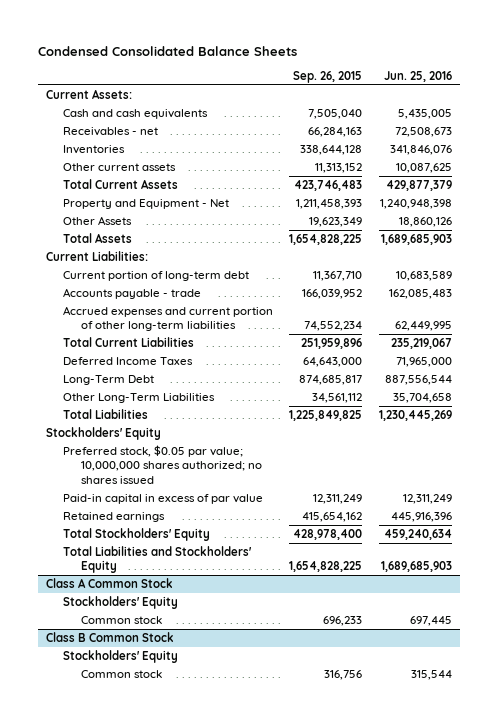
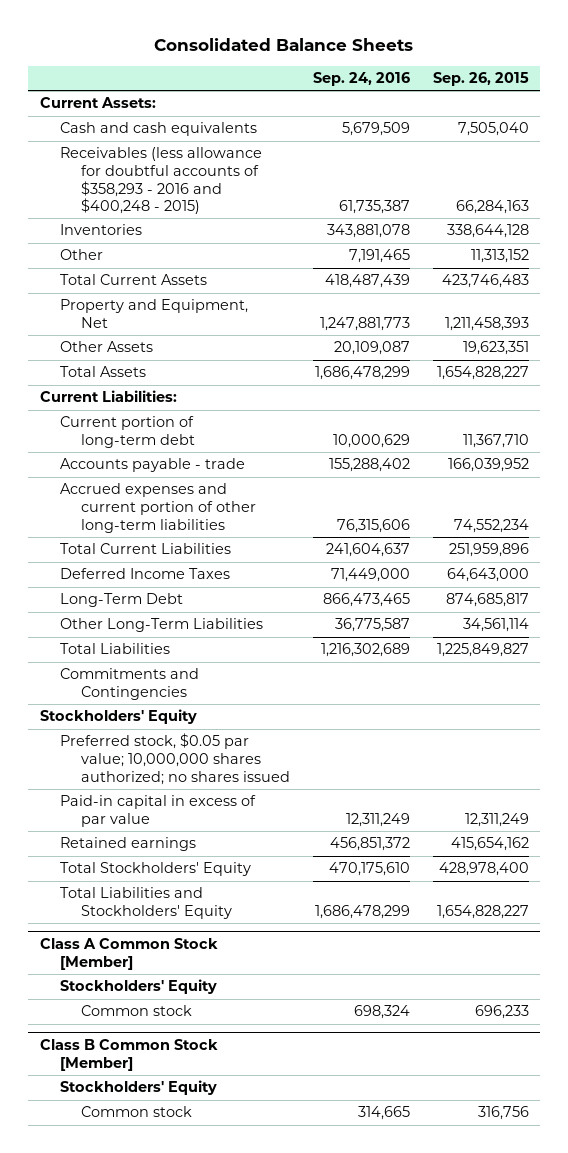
[37,45,297,56] Condensed Consolidated Balance Sheets -> [154,38,414,52] Consolidated Balance Sheets
[383,70,452,82] Jun. 25, 2016 -> none
none -> [312,72,410,87] Sep. 24, 2016
[63,126,159,136] Receivables - net -> [60,147,263,215] Receivables (less allowance for doubtful accounts of $358,293 - 2016 and $400,248 - 2015)
[63,162,177,171] Other current assets -> [60,249,104,261] Other
[63,198,230,209] Property and Equipment - Net -> [60,299,249,329] Property and Equipment, Net
[309,216,363,227] 19,623,349 -> [462,341,529,356] 19,623,351
[289,233,363,245] 1,654,828,225 -> [436,366,529,381] 1,654,828,227
[312,392,363,403] 34,561,112 -> [462,618,529,633] 34,561,114
[289,409,363,421] 1,225,849,825 -> [436,643,529,658] 1,225,849,827
none -> [60,668,200,701] Commitments and Contingencies
[289,561,363,573] 1,654,828,225 -> [436,905,529,920] 1,654,828,227
[46,577,174,588] Class A Common Stock -> [39,938,218,970] Class A Common Stock [Member]
[46,631,175,642] Class B Common Stock -> [39,1039,218,1071] Class B Common Stock [Member]

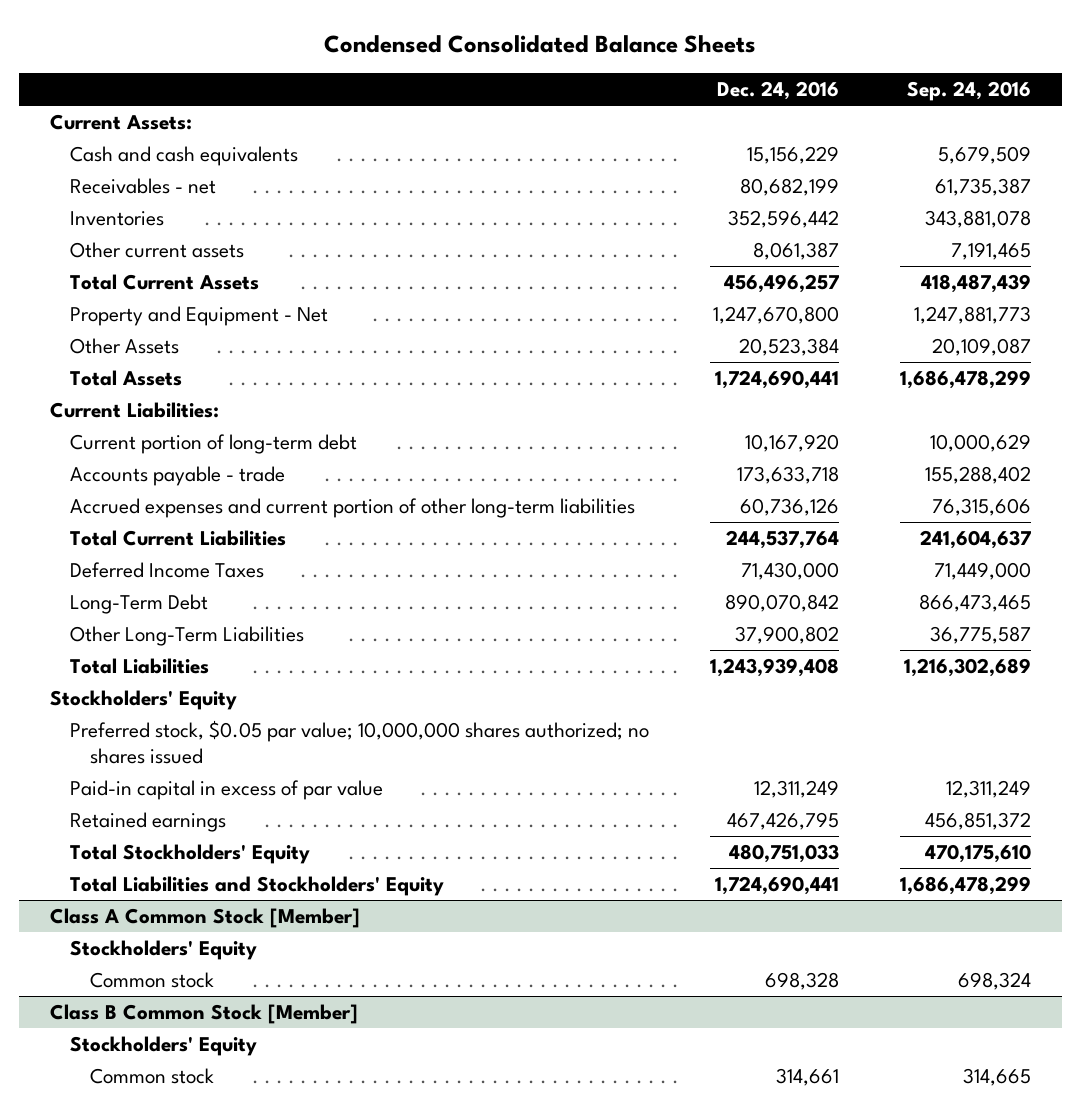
[154,38,414,52] Consolidated Balance Sheets -> [324,35,757,54] Condensed Consolidated Balance Sheets
[432,72,529,87] Sep. 26, 2015 -> none
none -> [716,81,839,101] Dec. 24, 2016
[60,147,263,215] Receivables (less allowance for doubtful accounts of $358,293 - 2016 and $400,248 - 2015) -> [69,178,216,195] Receivables - net
[60,249,104,261] Other -> [69,242,244,259] Other current assets
[60,299,249,329] Property and Equipment, Net -> [69,306,328,327] Property and Equipment - Net
[60,668,200,701] Commitments and Contingencies -> none

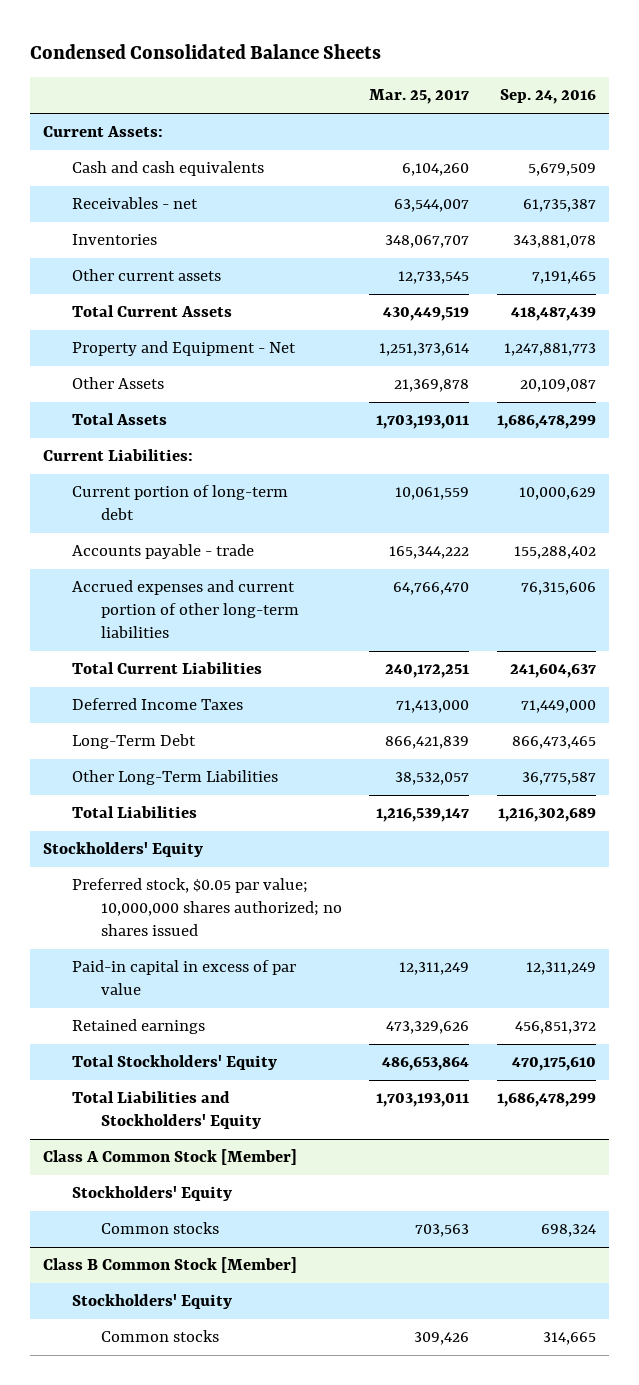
[716,81,839,101] Dec. 24, 2016 -> none
none -> [369,89,470,105] Mar. 25, 2017
[89,972,214,989] Common stock -> [101,1222,220,1235] Common stocks
[89,1068,214,1085] Common stock -> [101,1330,220,1343] Common stocks

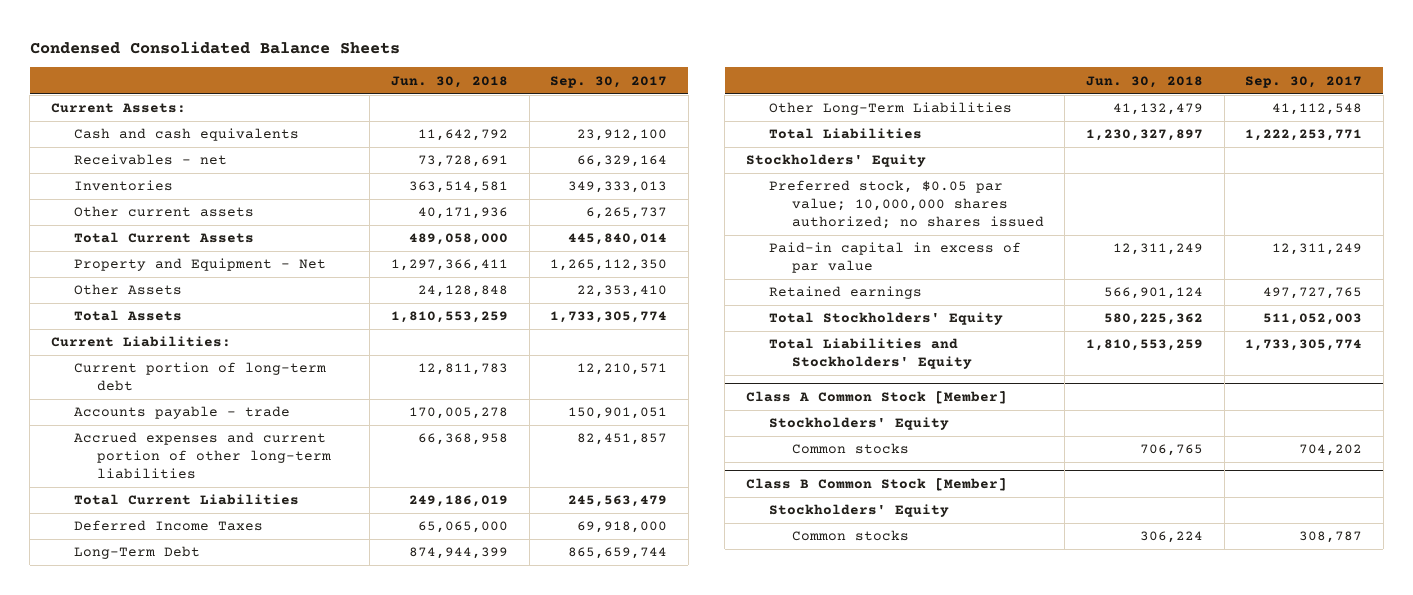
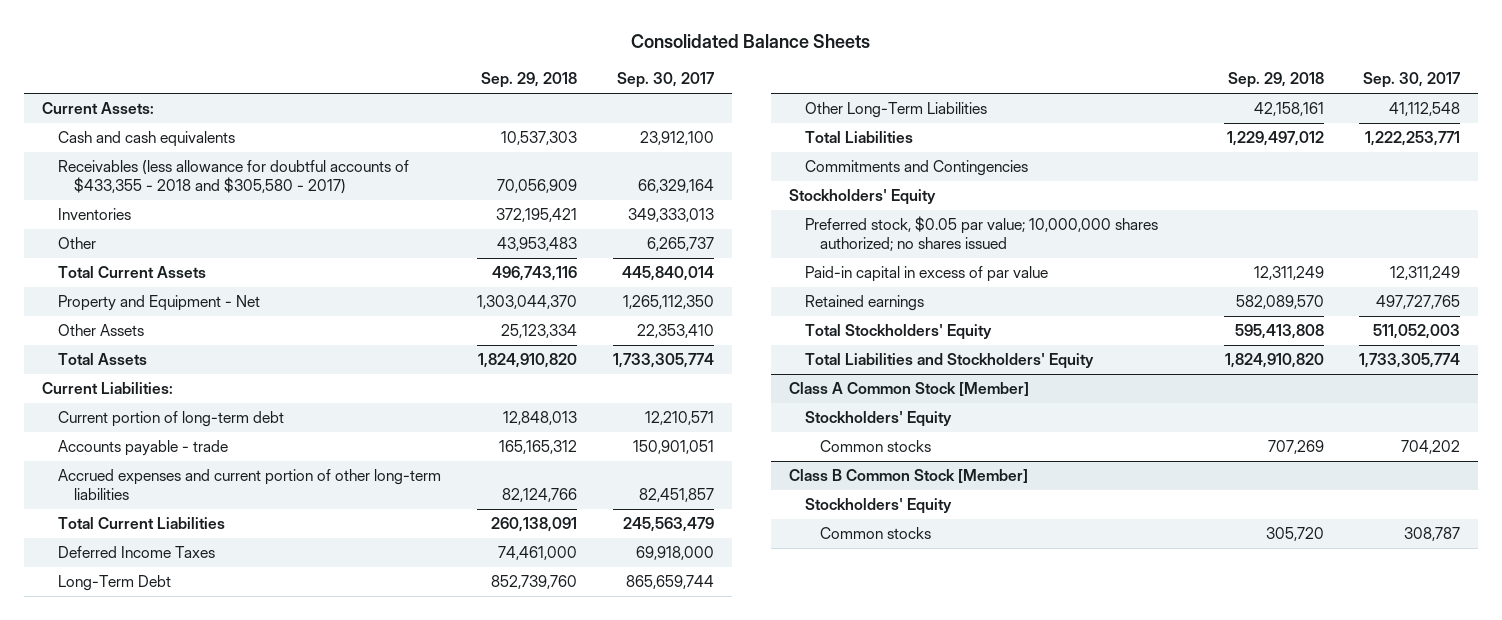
[29,40,400,54] Condensed Consolidated Balance Sheets -> [631,34,871,49] Consolidated Balance Sheets
[391,75,509,88] Jun. 30, 2018 -> none
none -> [480,72,577,89] Sep. 29, 2018
[73,154,227,166] Receivables - net -> [57,160,409,195] Receivables (less allowance for doubtful accounts of $433,355 - 2018 and $305,580 - 2017)
[73,206,254,218] Other current assets -> [57,237,96,250] Other
none -> [804,160,1028,177] Commitments and Contingencies

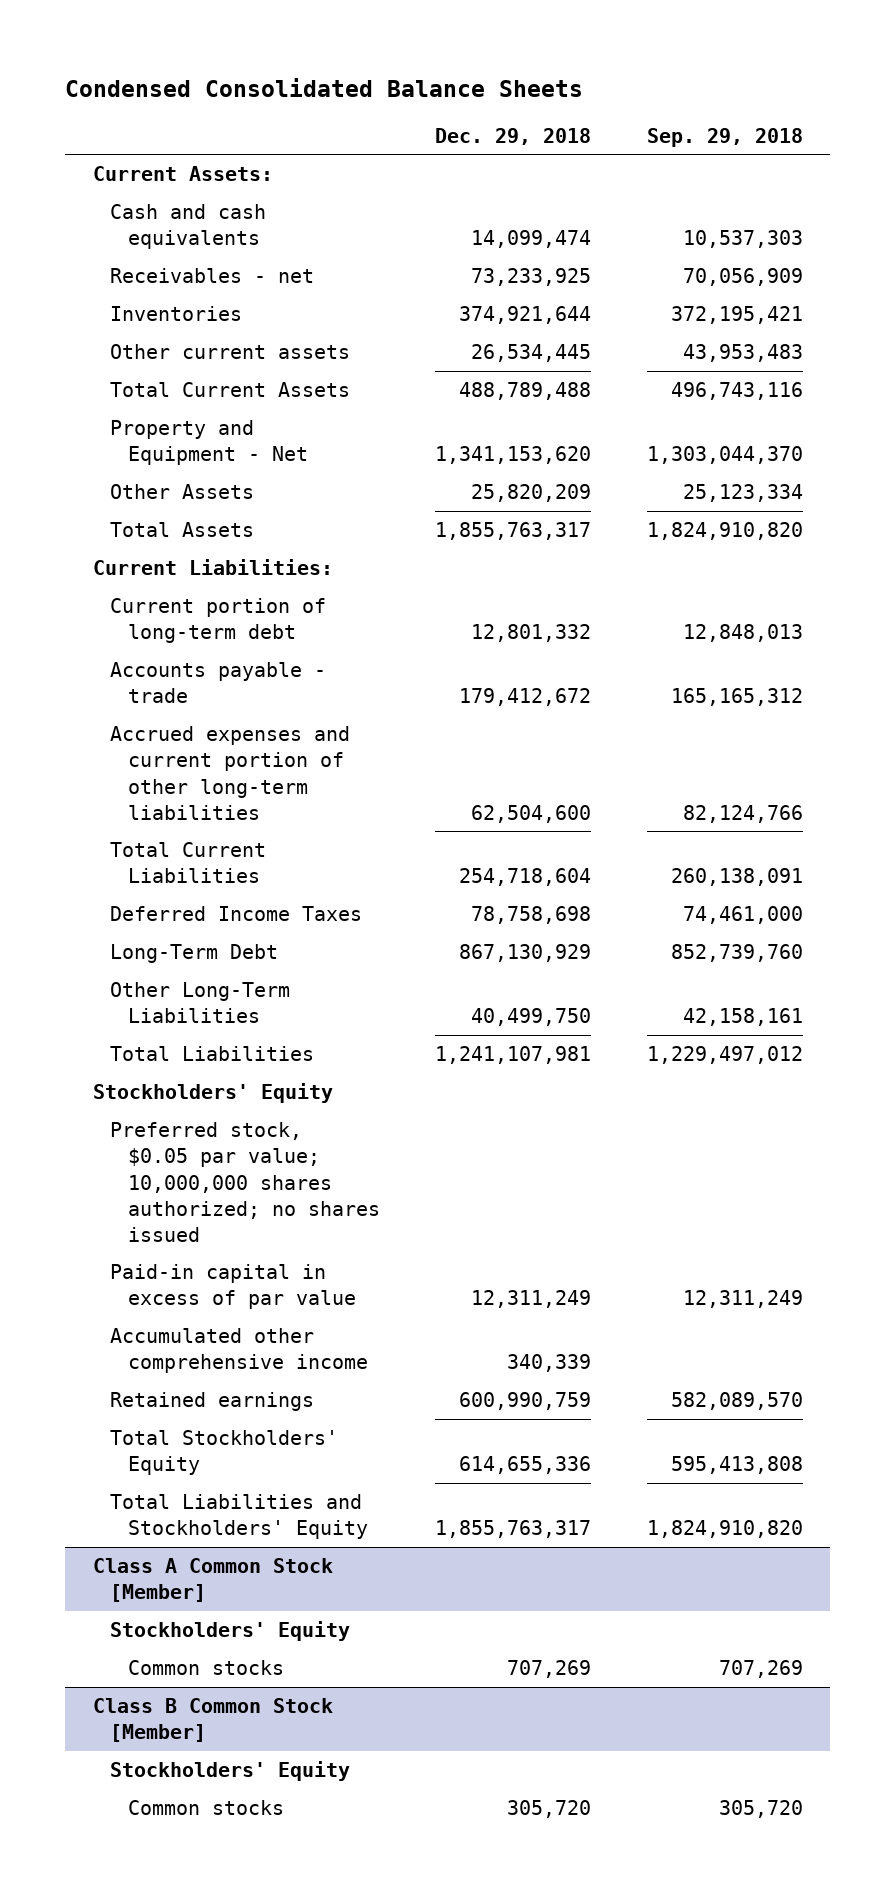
[631,34,871,49] Consolidated Balance Sheets -> [65,77,584,97] Condensed Consolidated Balance Sheets
[616,72,714,89] Sep. 30, 2017 -> none
none -> [435,127,592,145] Dec. 29, 2018
[57,160,409,195] Receivables (less allowance for doubtful accounts of $433,355 - 2018 and $305,580 - 2017) -> [110,268,315,284] Receivables - net
[57,237,96,250] Other -> [110,344,351,360] Other current assets
[804,160,1028,177] Commitments and Contingencies -> none
none -> [110,1328,368,1374] Accumulated other comprehensive income

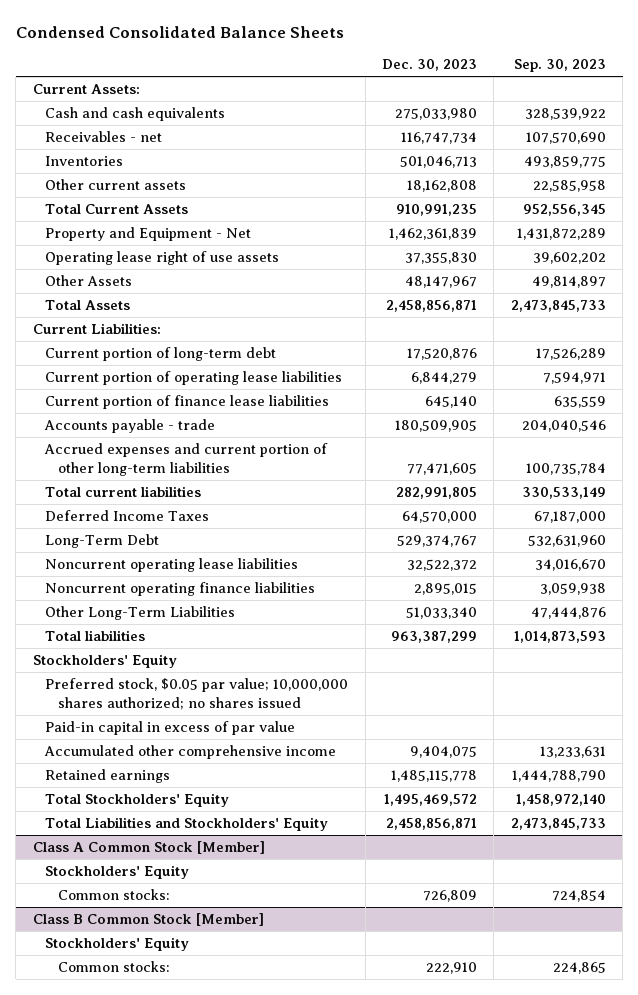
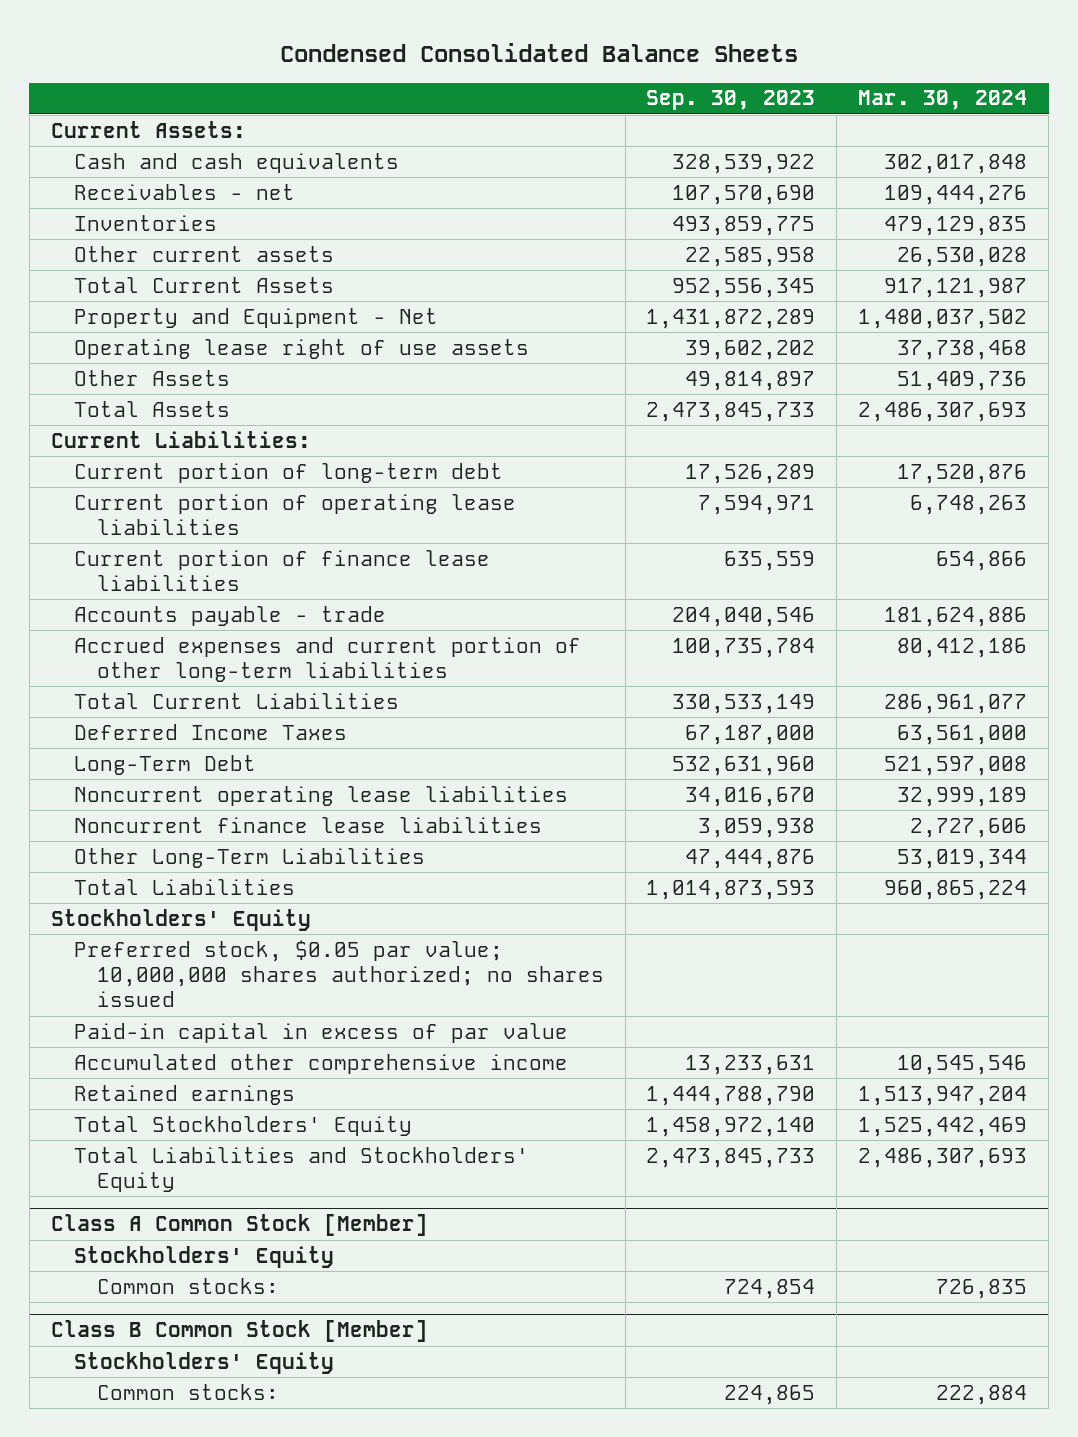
[381,59,477,72] Dec. 30, 2023 -> none
none -> [858,90,1028,111] Mar. 30, 2024
[45,486,202,498] Total current liabilities -> [73,692,399,709] Total Current Liabilities
[45,582,316,597] Noncurrent operating finance liabilities -> [73,816,542,833] Noncurrent finance lease liabilities
[45,630,146,642] Total liabilities -> [73,878,295,895] Total Liabilities

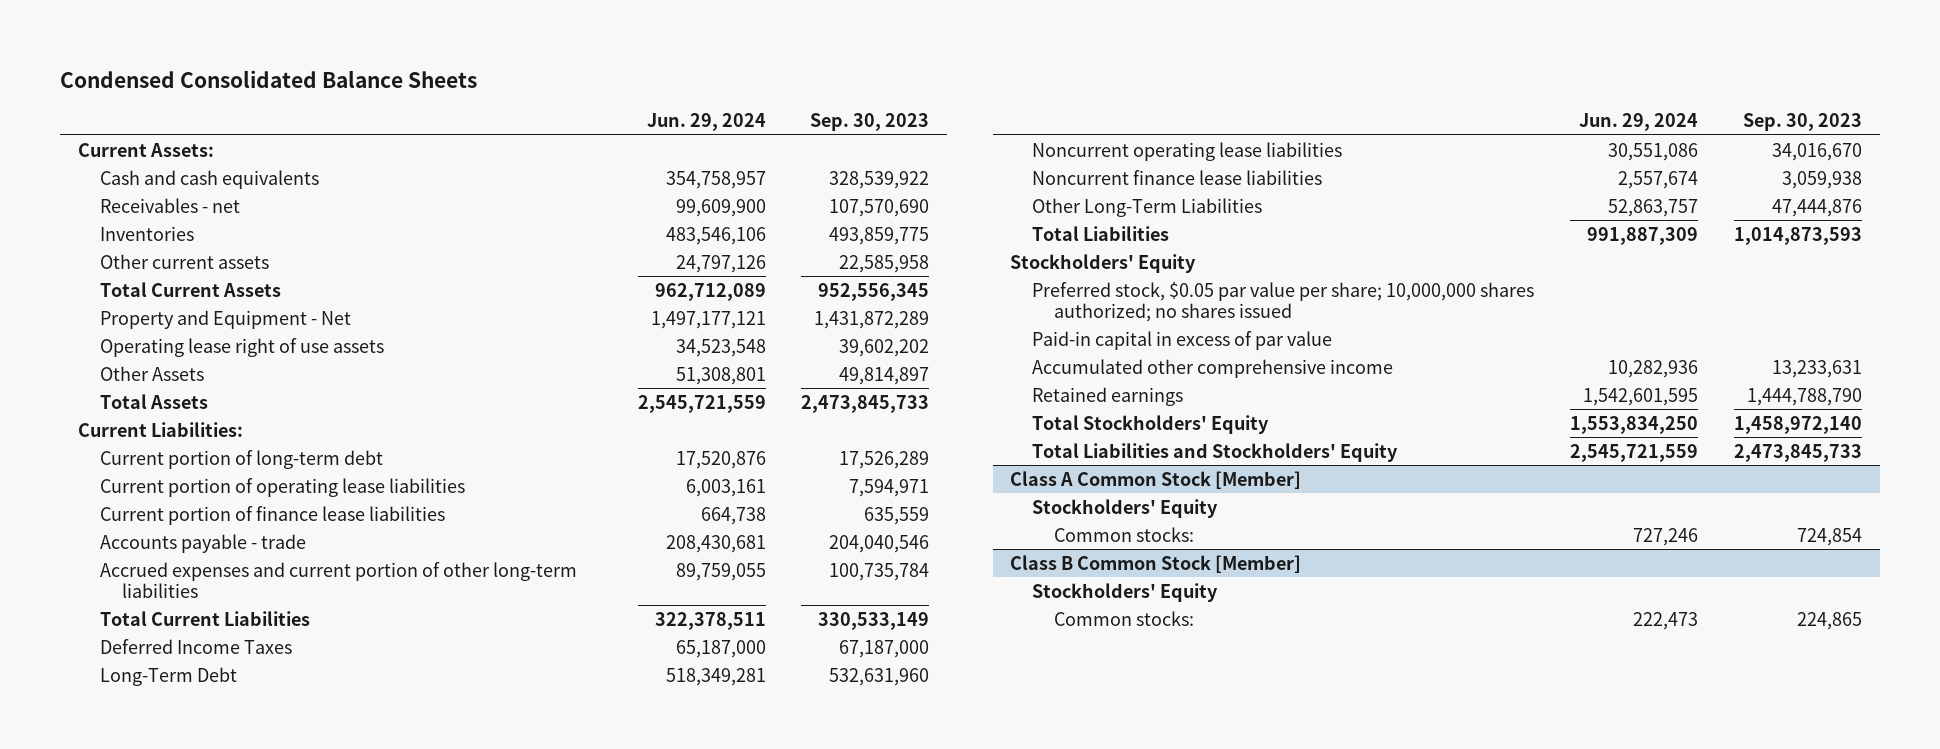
[858,90,1028,111] Mar. 30, 2024 -> none
none -> [646,113,766,132] Jun. 29, 2024
[73,939,604,1008] Preferred stock, $0.05 par value; 10,000,000 shares authorized; no shares issued -> [1032,280,1535,322] Preferred stock, $0.05 par value per share; 10,000,000 shares authorized; no shares issued

